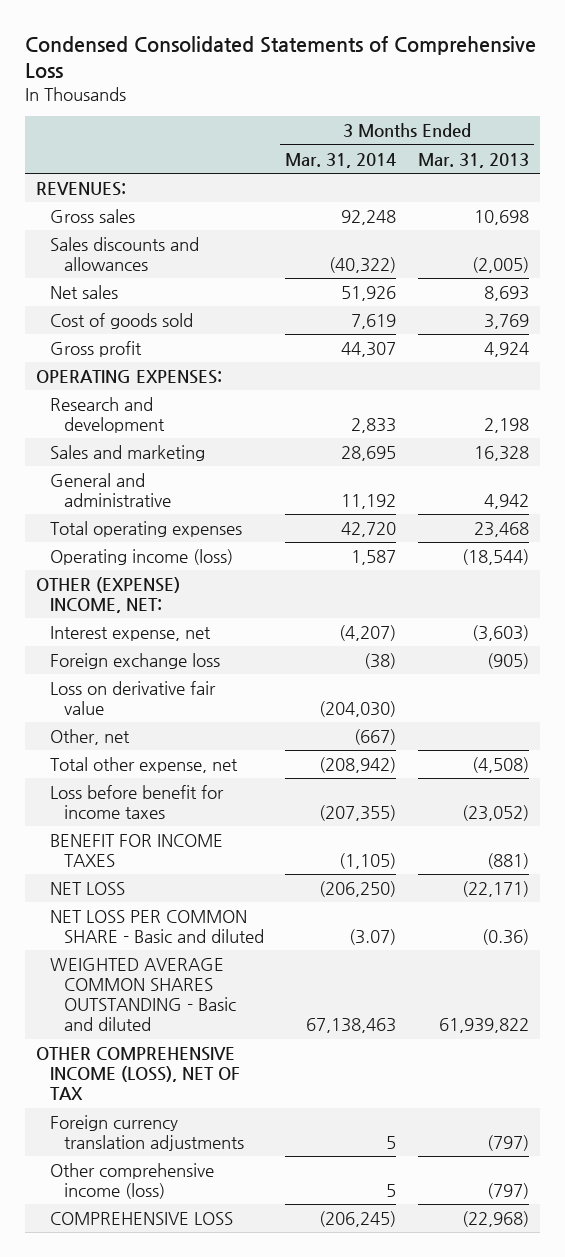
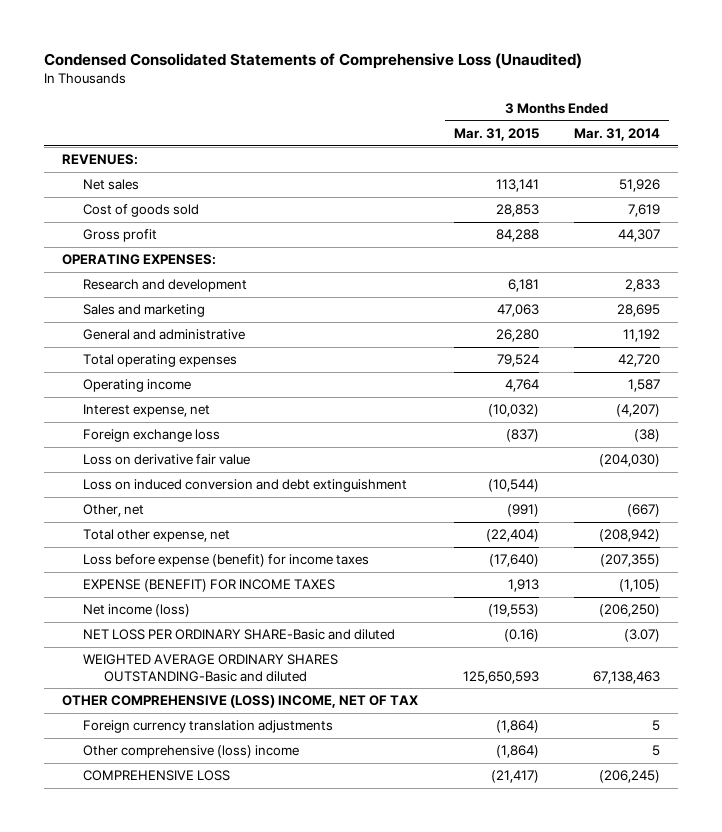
[24,35,536,78] Condensed Consolidated Statements of Comprehensive Loss -> [44,52,583,69] Condensed Consolidated Statements of Comprehensive Loss (Unaudited)
[418,152,530,168] Mar. 31, 2013 -> none
none -> [453,127,539,141] Mar. 31, 2015
[49,209,135,224] Gross sales -> none
[49,237,199,272] Sales discounts and allowances -> none
[35,577,180,614] OTHER (EXPENSE) INCOME, NET: -> none
[49,549,233,566] Operating income (loss) -> [83,379,192,393] Operating income
none -> [83,479,408,493] Loss on induced conversion and debt extinguishment
[49,785,224,820] Loss before benefit for income taxes -> [83,554,370,568] Loss before expense (benefit) for income taxes
[49,834,223,868] BENEFIT FOR INCOME TAXES -> [83,579,336,593] EXPENSE (BENEFIT) FOR INCOME TAXES
[49,882,125,896] NET LOSS -> [83,604,191,618] Net income (loss)
[49,910,264,944] NET LOSS PER COMMON SHARE - Basic and diluted -> [83,629,396,641] NET LOSS PER ORDINARY SHARE-Basic and diluted
[49,958,236,1032] WEIGHTED AVERAGE COMMON SHARES OUTSTANDING - Basic and diluted -> [83,654,339,682] WEIGHTED AVERAGE ORDINARY SHARES OUTSTANDING-Basic and diluted
[35,1047,240,1101] OTHER COMPREHENSIVE INCOME (LOSS), NET OF TAX -> [62,695,419,709] OTHER COMPREHENSIVE (LOSS) INCOME, NET OF TAX
[49,1163,214,1200] Other comprehensive income (loss) -> [83,745,300,759] Other comprehensive (loss) income

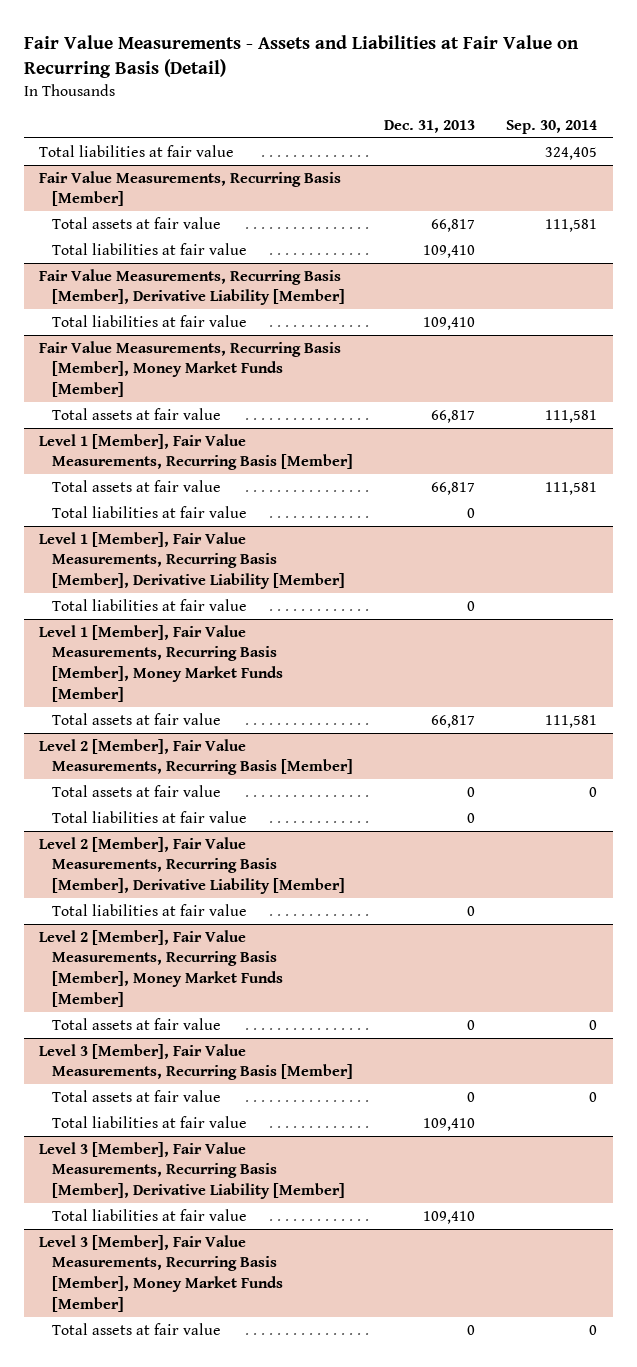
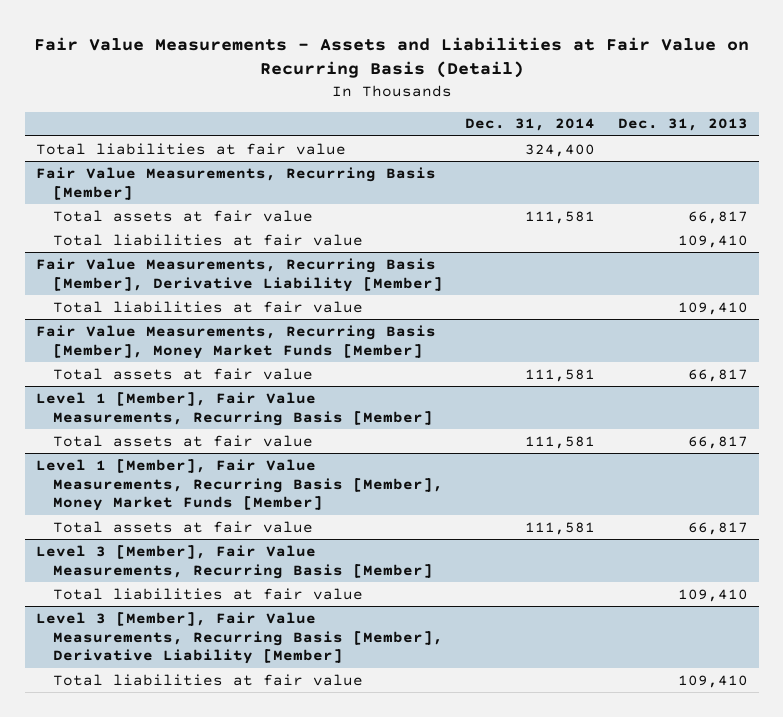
[506,119,598,134] Sep. 30, 2014 -> none
none -> [465,118,596,132] Dec. 31, 2014
[52,505,248,518] Total liabilities at fair value -> none
[39,531,346,590] Level 1 [Member], Fair Value Measurements, Recurring Basis [Member], Derivative Liability [Member] -> none
[52,598,248,611] Total liabilities at fair value -> none
[39,738,354,776] Level 2 [Member], Fair Value Measurements, Recurring Basis [Member] -> none
[52,784,222,797] Total assets at fair value -> none
[52,810,248,823] Total liabilities at fair value -> none
[39,836,346,895] Level 2 [Member], Fair Value Measurements, Recurring Basis [Member], Derivative Liability [Member] -> none
[52,903,248,916] Total liabilities at fair value -> none
[39,929,284,1007] Level 2 [Member], Fair Value Measurements, Recurring Basis [Member], Money Market Funds [Member] -> none
[52,1017,222,1030] Total assets at fair value -> none
[52,1089,222,1102] Total assets at fair value -> none
[39,1234,284,1312] Level 3 [Member], Fair Value Measurements, Recurring Basis [Member], Money Market Funds [Member] -> none
[52,1322,222,1335] Total assets at fair value -> none

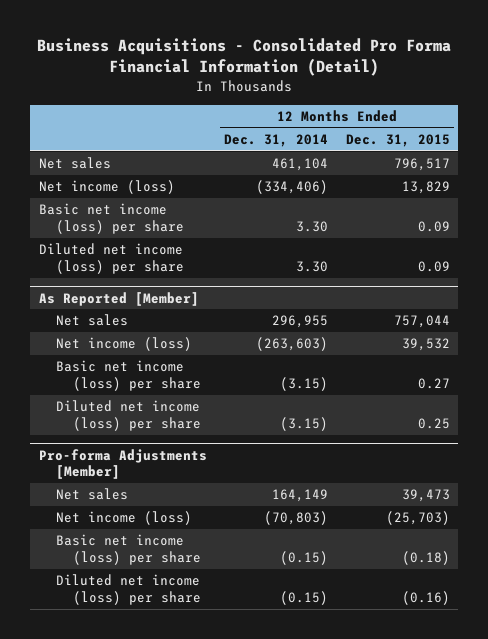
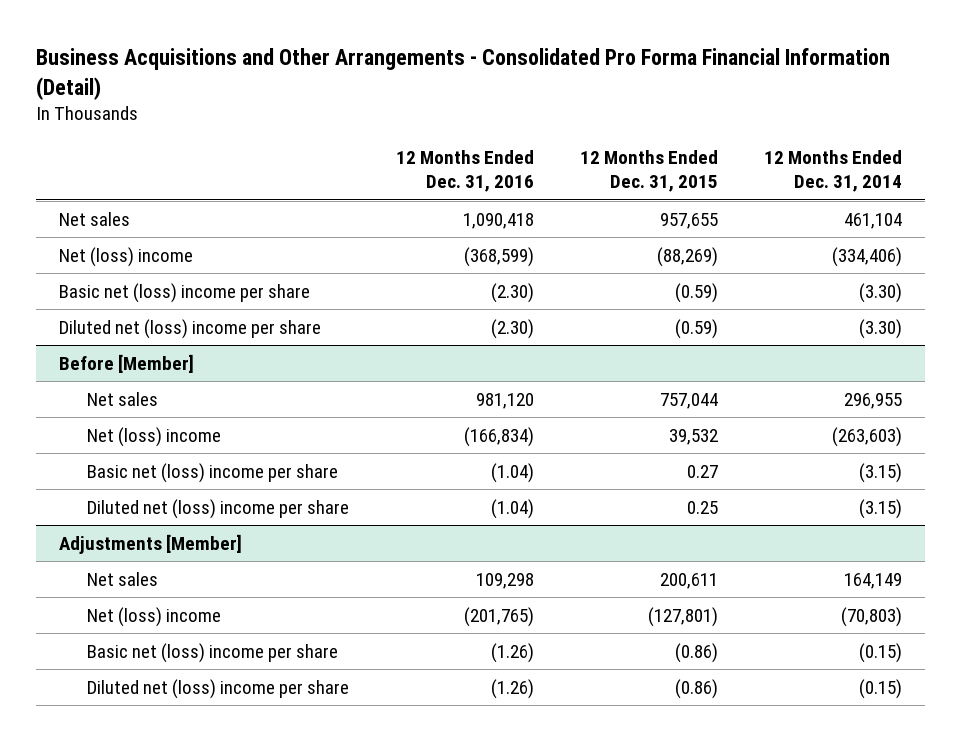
[37,38,452,77] Business Acquisitions - Consolidated Pro Forma Financial Information (Detail) -> [36,48,891,100] Business Acquisitions and Other Arrangements - Consolidated Pro Forma Financial Information (Detail)
none -> [395,150,534,193] 12 Months Ended Dec. 31, 2016
[393,158,450,172] 796,517 -> [659,212,718,229] 957,655
[38,180,175,195] Net income (loss) -> [59,246,194,267] Net (loss) income
[401,181,450,195] 13,829 -> [656,246,718,267] (88,269)
[38,203,184,234] Basic net income (loss) per share -> [59,282,311,303] Basic net (loss) income per share
[296,220,329,232] 3.30 -> [859,282,903,303] (3.30)
[417,220,450,232] 0.09 -> [674,282,718,303] (0.59)
[38,243,184,274] Diluted net income (loss) per share -> [59,318,322,339] Diluted net (loss) income per share
[296,260,329,272] 3.30 -> [859,318,903,339] (3.30)
[417,260,450,272] 0.09 -> [674,318,718,339] (0.59)
[38,291,199,306] As Reported [Member] -> [59,353,195,373] Before [Member]
[55,337,192,352] Net income (loss) -> [87,426,222,447] Net (loss) income
[55,360,202,391] Basic net income (loss) per share -> [87,462,339,483] Basic net (loss) income per share
[55,400,202,431] Diluted net income (loss) per share -> [87,498,350,519] Diluted net (loss) income per share
[38,448,207,480] Pro-forma Adjustments [Member] -> [59,533,243,554] Adjustments [Member]
[401,489,450,503] 39,473 -> [659,572,718,589] 200,611
[55,511,192,526] Net income (loss) -> [87,606,222,627] Net (loss) income
[385,511,450,526] (25,703) -> [647,606,718,627] (127,801)
[55,534,202,565] Basic net income (loss) per share -> [87,642,339,663] Basic net (loss) income per share
[401,550,450,565] (0.18) -> [674,642,718,663] (0.86)
[55,574,202,605] Diluted net income (loss) per share -> [87,678,350,699] Diluted net (loss) income per share
[401,590,450,605] (0.16) -> [674,678,718,699] (0.86)

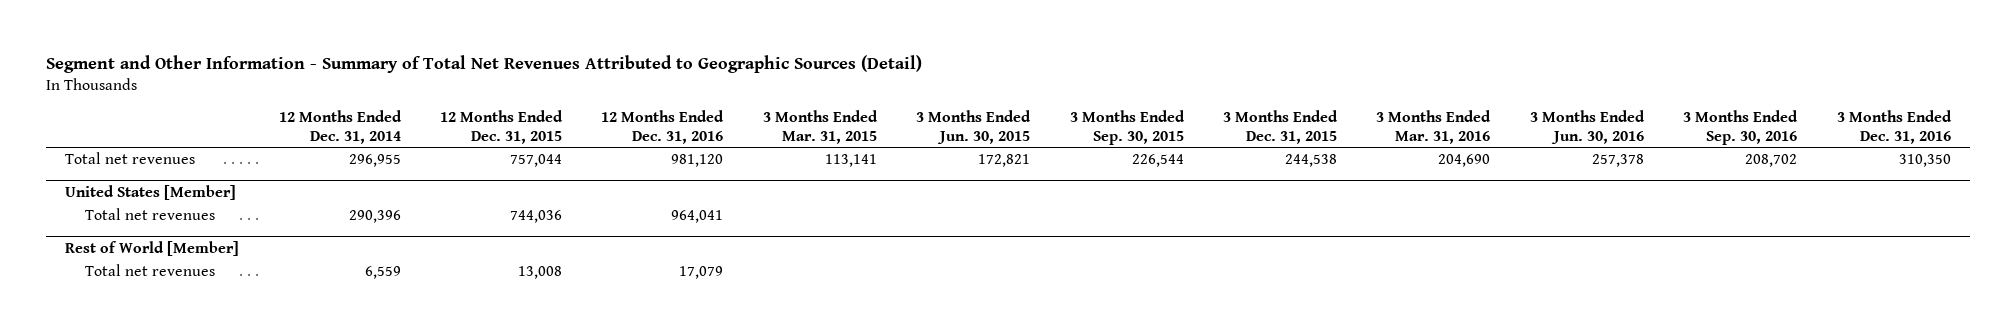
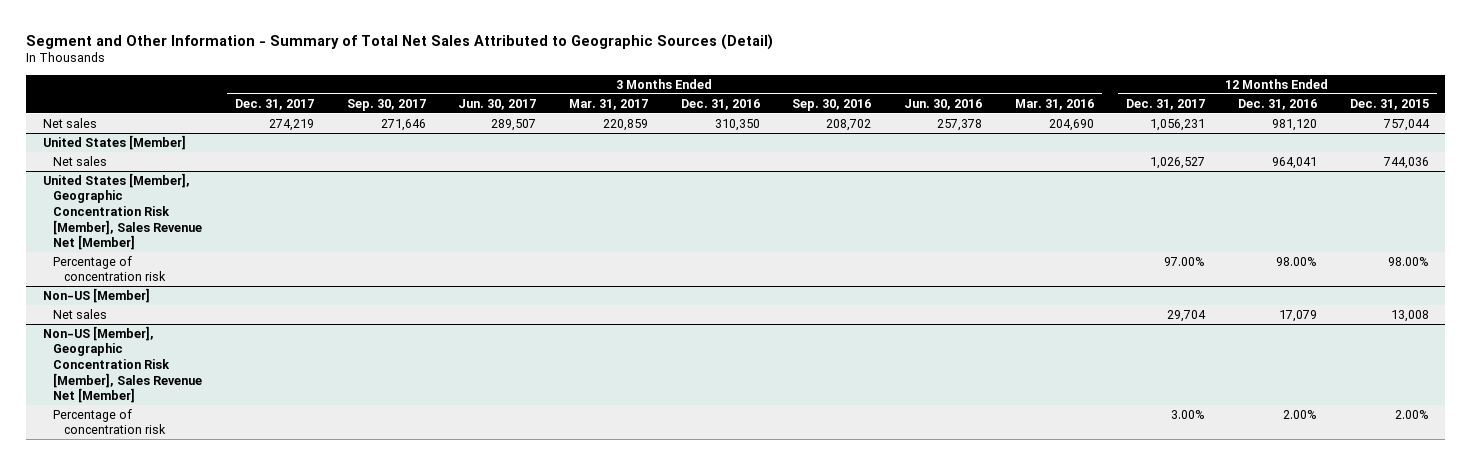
[45,55,922,74] Segment and Other Information - Summary of Total Net Revenues Attributed to Geographic Sources (Detail) -> [26,33,774,50] Segment and Other Information - Summary of Total Net Sales Attributed to Geographic Sources (Detail)
[278,110,402,144] 12 Months Ended Dec. 31, 2014 -> none
[762,110,878,144] 3 Months Ended Mar. 31, 2015 -> none
[916,110,1032,144] 3 Months Ended Jun. 30, 2015 -> none
[1069,110,1185,145] 3 Months Ended Sep. 30, 2015 -> none
[1222,110,1338,144] 3 Months Ended Dec. 31, 2015 -> none
none -> [234,98,314,110] Dec. 31, 2017
none -> [346,98,426,111] Sep. 30, 2017
none -> [458,98,537,110] Jun. 30, 2017
none -> [568,98,648,110] Mar. 31, 2017
none -> [1126,98,1206,110] Dec. 31, 2017
[65,152,196,165] Total net revenues -> [42,117,97,128] Net sales
[85,208,216,221] Total net revenues -> [53,155,108,166] Net sales
none -> [42,172,203,251] United States [Member], Geographic Concentration Risk [Member], Sales Revenue Net [Member]
none -> [53,255,166,282] Percentage of concentration risk
[65,240,240,256] Rest of World [Member] -> [42,287,150,303] Non-US [Member]
[85,264,216,277] Total net revenues -> [53,308,108,319] Net sales
none -> [42,325,203,404] Non-US [Member], Geographic Concentration Risk [Member], Sales Revenue Net [Member]
none -> [53,408,166,435] Percentage of concentration risk

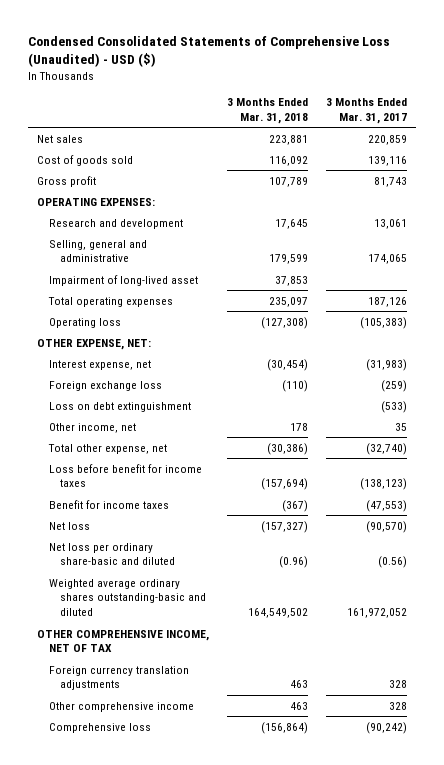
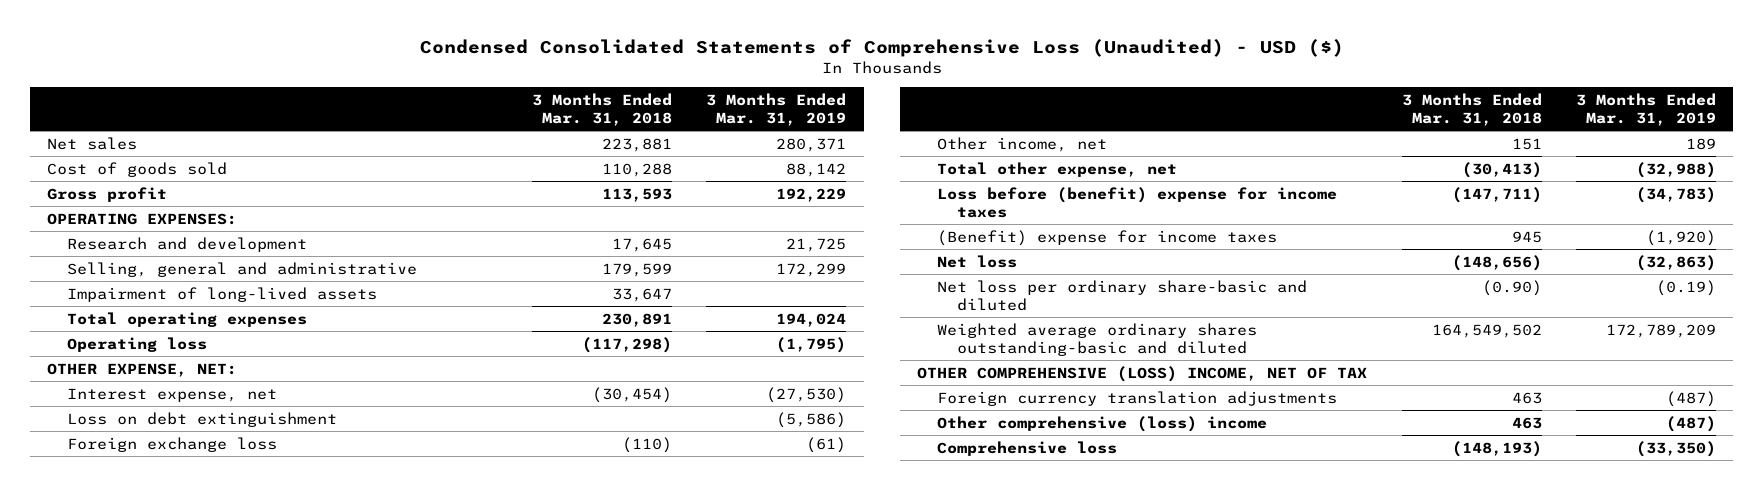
[326,97,408,124] 3 Months Ended Mar. 31, 2017 -> none
none -> [706,93,847,126] 3 Months Ended Mar. 31, 2019
[268,155,308,166] 116,092 -> [601,162,672,177] 110,288
[268,176,308,187] 107,789 -> [601,187,672,202] 113,593
[48,274,198,286] Impairment of long-lived asset -> [67,286,378,302] Impairment of long-lived assets
[274,275,308,286] 37,853 -> [611,287,672,302] 33,647
[268,296,308,307] 235,097 -> [601,312,672,327] 230,891
[260,316,308,329] (127,308) -> [581,336,672,353] (117,298)
[48,380,162,391] Foreign exchange loss -> [67,436,278,452] Foreign exchange loss
[289,422,308,431] 178 -> [1511,137,1542,150] 151
[266,442,308,455] (30,386) -> [1461,161,1542,178] (30,413)
[48,463,202,488] Loss before benefit for income taxes -> [937,186,1338,218] Loss before (benefit) expense for income taxes
[260,478,308,491] (157,694) -> [1451,186,1542,203] (147,711)
[48,499,169,509] Benefit for income taxes -> [937,229,1278,246] (Benefit) expense for income taxes
[281,499,308,512] (367) -> [1511,230,1542,243] 945
[260,520,308,533] (157,327) -> [1451,254,1542,271] (148,656)
[278,556,308,569] (0.96) -> [1481,279,1542,296] (0.90)
[36,629,209,653] OTHER COMPREHENSIVE INCOME, NET OF TAX -> [917,365,1368,382] OTHER COMPREHENSIVE (LOSS) INCOME, NET OF TAX
[48,701,194,712] Other comprehensive income -> [937,415,1268,432] Other comprehensive (loss) income
[260,721,308,734] (156,864) -> [1451,440,1542,457] (148,193)

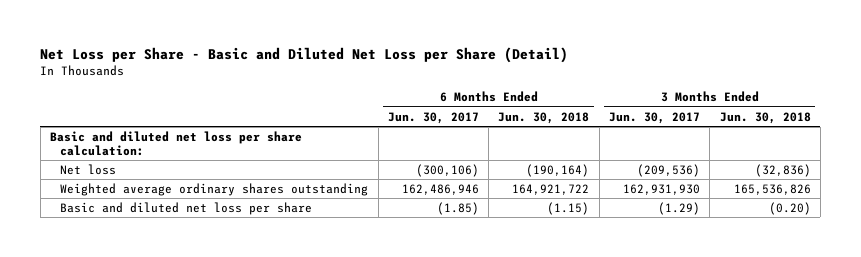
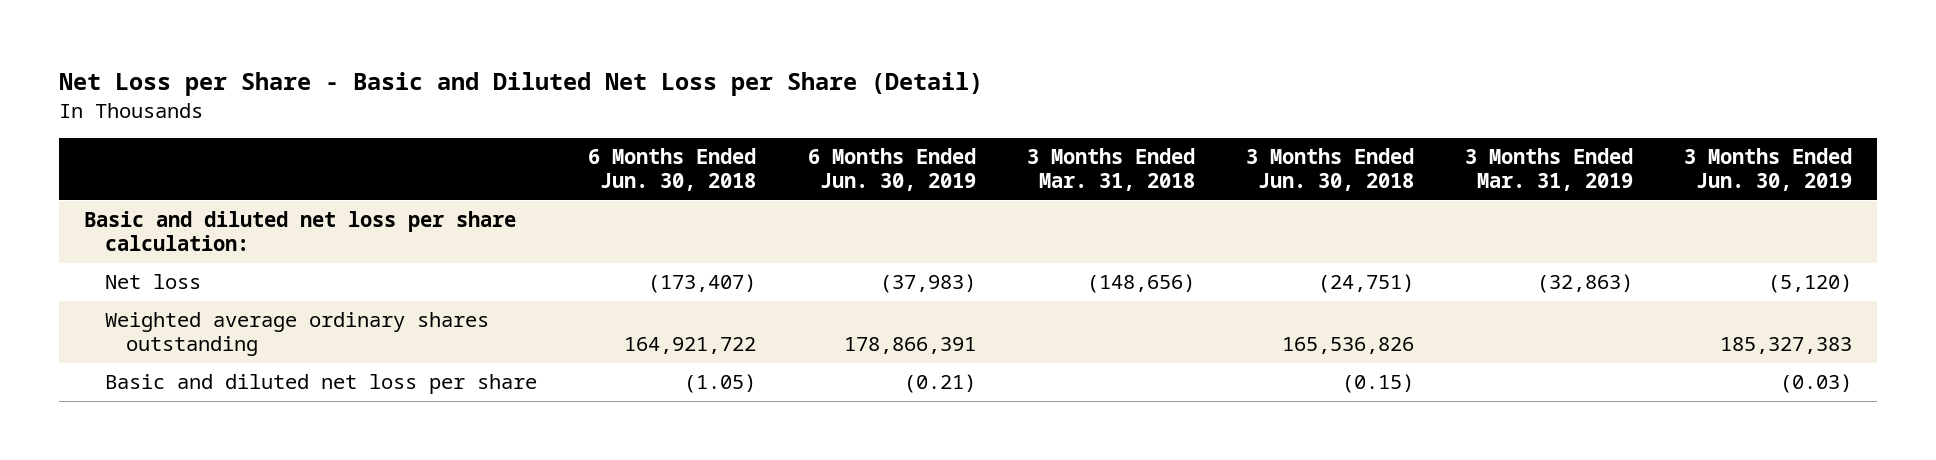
[387,111,479,124] Jun. 30, 2017 -> none
[608,111,700,124] Jun. 30, 2017 -> none
none -> [807,148,976,192] 6 Months Ended Jun. 30, 2019
none -> [1026,148,1195,192] 3 Months Ended Mar. 31, 2018
none -> [1464,148,1633,192] 3 Months Ended Mar. 31, 2019
none -> [1683,148,1852,192] 3 Months Ended Jun. 30, 2019
[526,163,590,177] (190,164) -> [648,274,757,294] (173,407)
[754,163,811,177] (32,836) -> [1317,274,1414,294] (24,751)
[547,201,590,215] (1.15) -> [684,374,757,394] (1.05)
[768,201,811,215] (0.20) -> [1341,374,1414,394] (0.15)

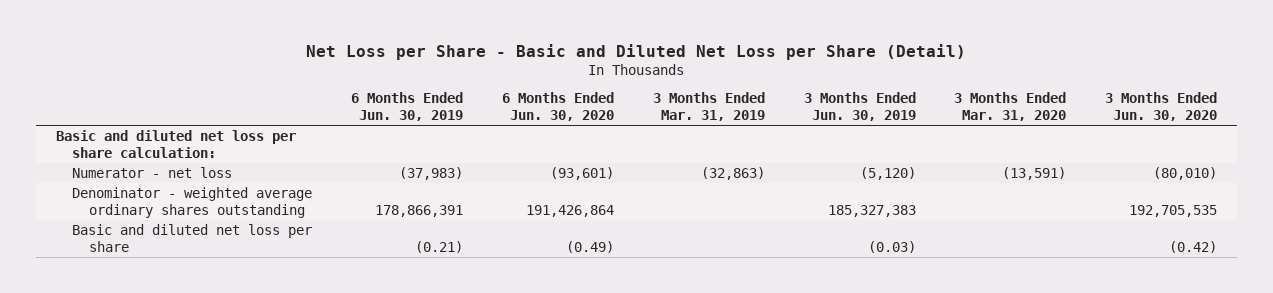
[588,148,757,192] 6 Months Ended Jun. 30, 2018 -> none
[1026,148,1195,192] 3 Months Ended Mar. 31, 2018 -> none
[1245,148,1414,192] 3 Months Ended Jun. 30, 2018 -> none
none -> [502,92,615,121] 6 Months Ended Jun. 30, 2020
none -> [954,92,1067,121] 3 Months Ended Mar. 31, 2020
none -> [1105,92,1218,121] 3 Months Ended Jun. 30, 2020
[105,274,202,290] Net loss -> [72,167,233,179] Numerator - net loss
[105,312,490,357] Weighted average ordinary shares outstanding -> [72,187,313,218] Denominator - weighted average ordinary shares outstanding

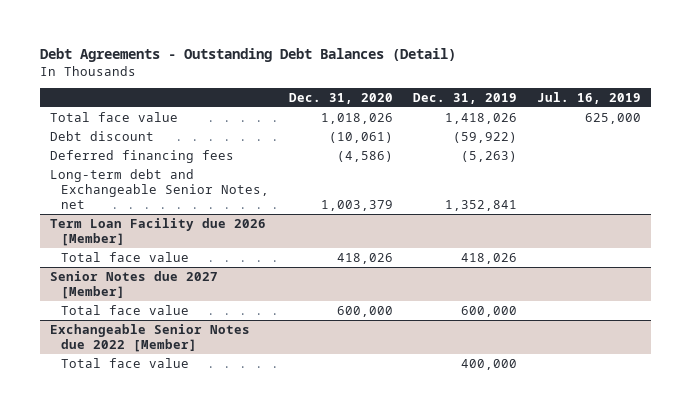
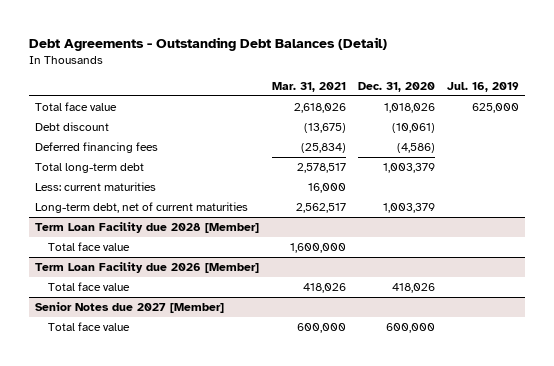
[413,93,518,105] Dec. 31, 2019 -> none
none -> [271,82,346,93] Mar. 31, 2021
none -> [35,162,145,173] Total long-term debt
none -> [35,181,157,191] Less: current maturities
[50,168,270,210] Long-term debt and Exchangeable Senior Notes, net -> [35,201,249,213] Long-term debt, net of current maturities
none -> [35,221,260,233] Term Loan Facility due 2028 [Member]
none -> [48,241,131,251] Total face value
[50,323,251,352] Exchangeable Senior Notes due 2022 [Member] -> none
[61,357,190,368] Total face value -> none

